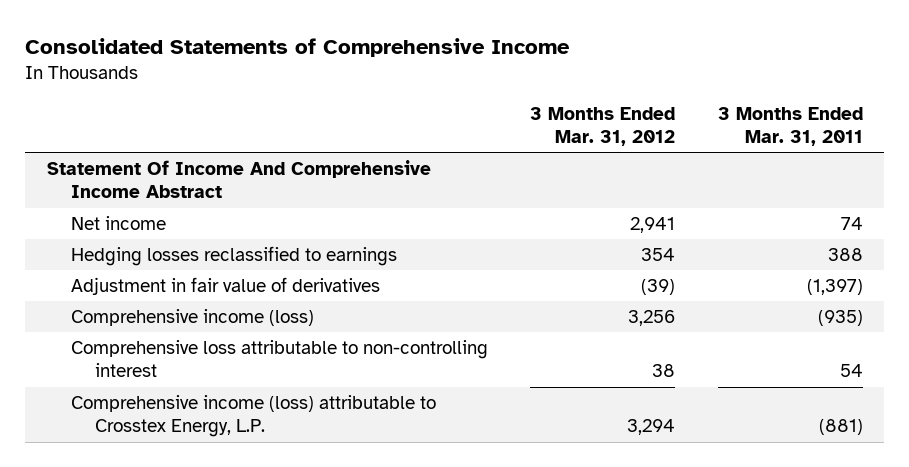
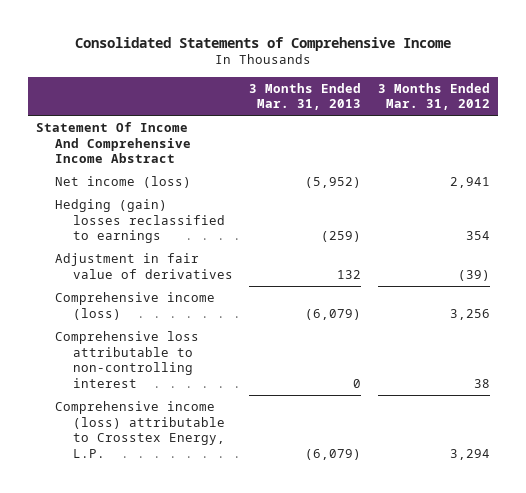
[717,106,863,147] 3 Months Ended Mar. 31, 2011 -> none
none -> [249,82,362,111] 3 Months Ended Mar. 31, 2013
[70,215,166,230] Net income -> [54,176,191,189] Net income (loss)
[70,245,397,266] Hedging losses reclassified to earnings -> [54,199,226,244] Hedging (gain) losses reclassified to earnings

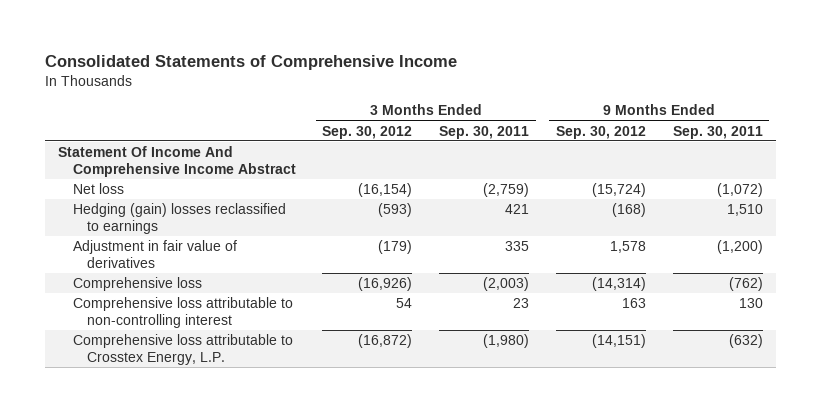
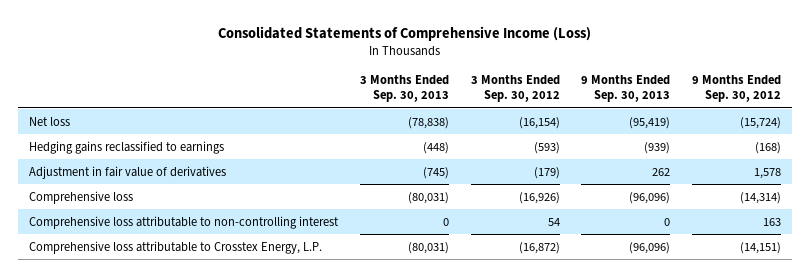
[44,54,457,70] Consolidated Statements of Comprehensive Income -> [218,25,592,41] Consolidated Statements of Comprehensive Income (Loss)
[439,125,530,139] Sep. 30, 2011 -> none
[672,125,763,139] Sep. 30, 2011 -> none
none -> [359,74,449,103] 3 Months Ended Sep. 30, 2013
none -> [581,74,671,103] 9 Months Ended Sep. 30, 2013
[58,146,296,177] Statement Of Income And Comprehensive Income Abstract -> none
[72,203,286,234] Hedging (gain) losses reclassified to earnings -> [29,140,225,154] Hedging gains reclassified to earnings

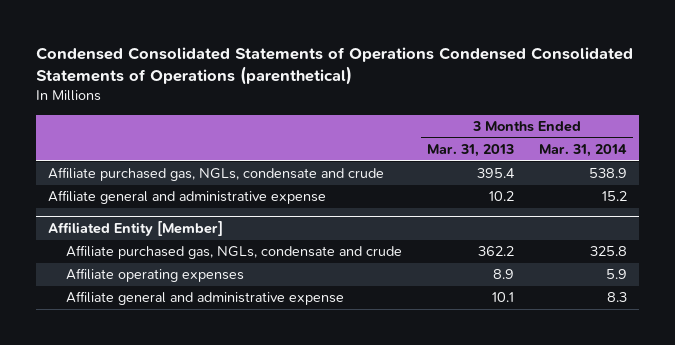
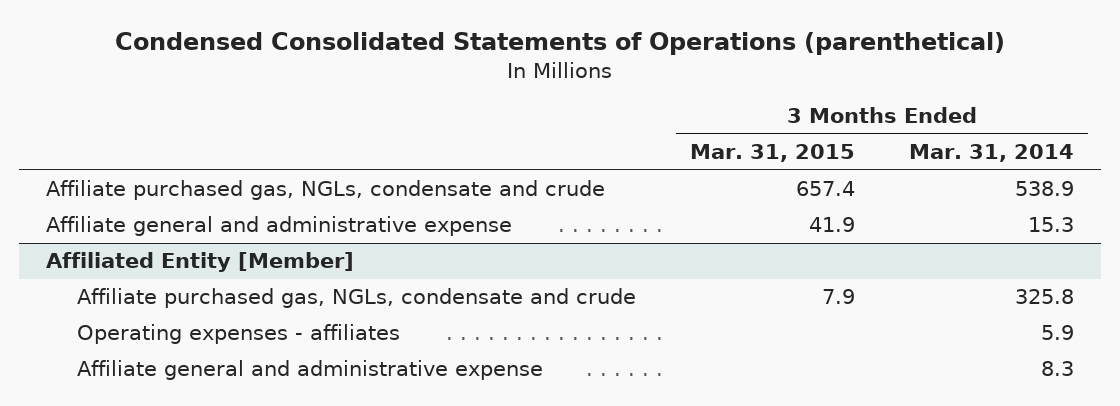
[36,46,634,85] Condensed Consolidated Statements of Operations Condensed Consolidated Statements of Operations (parenthetical) -> [115,32,1006,56] Condensed Consolidated Statements of Operations (parenthetical)
[426,144,514,158] Mar. 31, 2013 -> none
none -> [689,144,855,163] Mar. 31, 2015
[601,191,627,202] 15.2 -> [1028,217,1075,233] 15.3
[66,268,245,283] Affiliate operating expenses -> [76,324,400,345] Operating expenses - affiliates

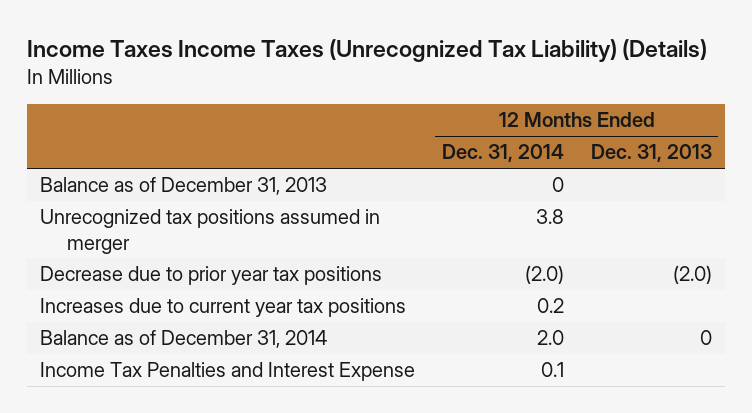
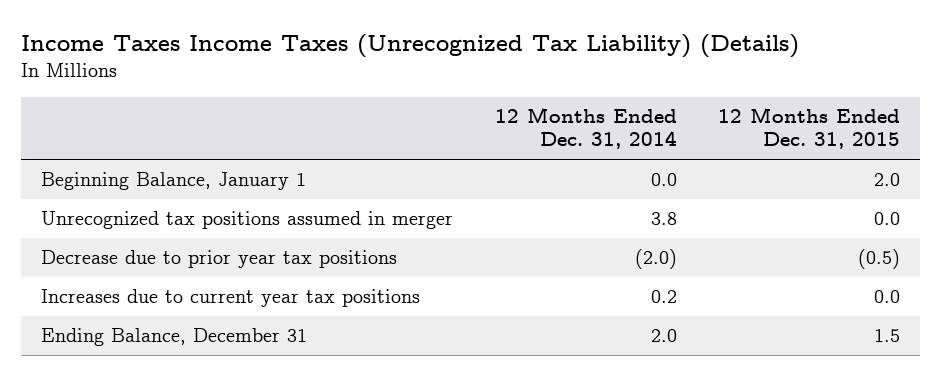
[590,144,712,163] Dec. 31, 2013 -> none
none -> [717,107,900,150] 12 Months Ended Dec. 31, 2015
[40,177,328,196] Balance as of December 31, 2013 -> none
none -> [41,172,307,191] Beginning Balance, January 1
[40,362,416,382] Income Tax Penalties and Interest Expense -> none
[40,330,328,349] Balance as of December 31, 2014 -> [41,328,308,347] Ending Balance, December 31

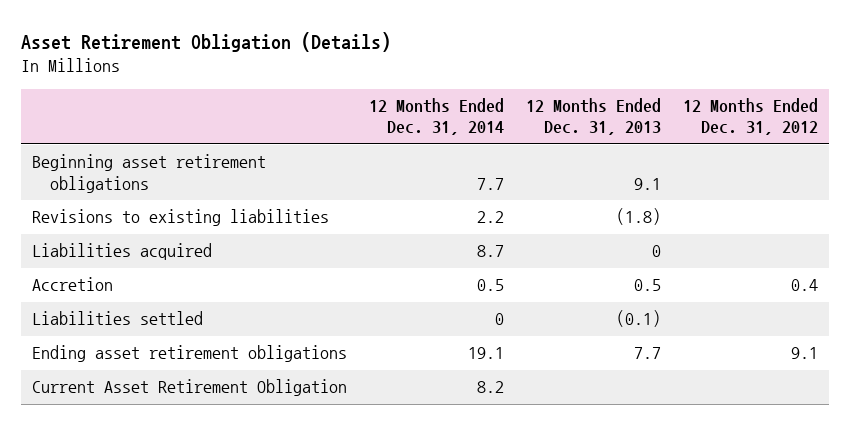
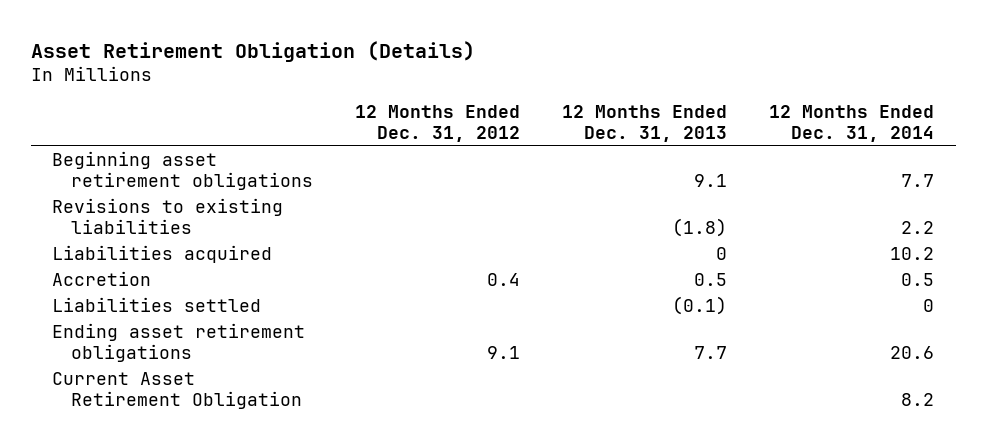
[477,245,505,258] 8.7 -> [890,247,935,261] 10.2
[468,347,505,360] 19.1 -> [890,346,935,360] 20.6

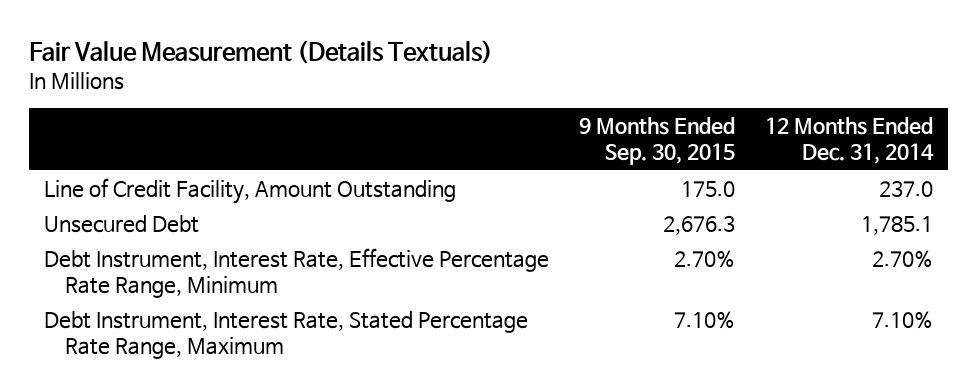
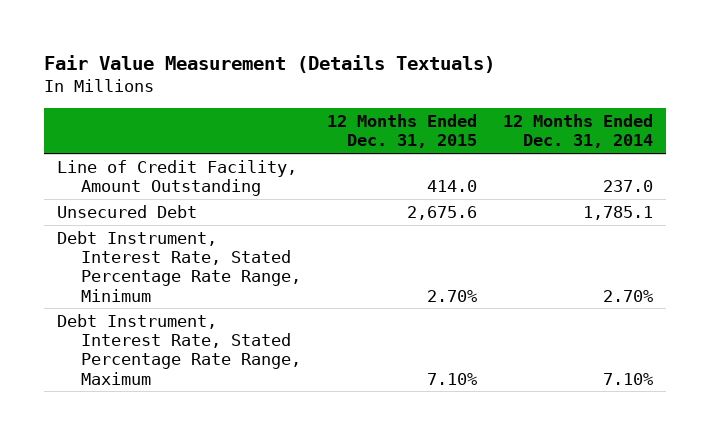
[579,117,736,166] 9 Months Ended Sep. 30, 2015 -> none
none -> [326,113,477,149] 12 Months Ended Dec. 31, 2015
[43,247,549,299] Debt Instrument, Interest Rate, Effective Percentage Rate Range, Minimum -> [57,230,301,302] Debt Instrument, Interest Rate, Stated Percentage Rate Range, Minimum

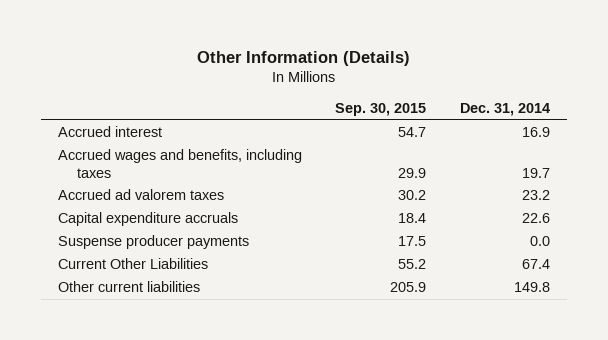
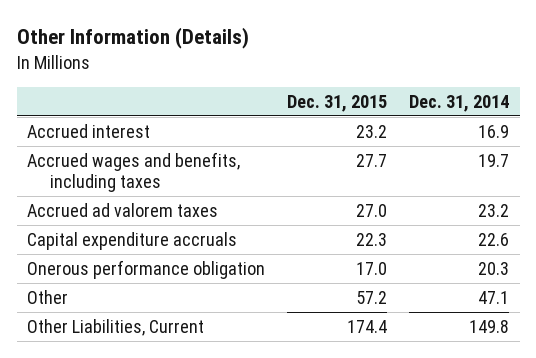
[335,103,427,117] Sep. 30, 2015 -> none
none -> [287,94,388,112] Dec. 31, 2015
[57,235,249,250] Suspense producer payments -> none
none -> [27,259,266,279] Onerous performance obligation
[57,258,208,270] Current Other Liabilities -> [27,289,69,304] Other
[522,259,551,270] 67.4 -> [477,290,509,304] 47.1
[57,281,200,293] Other current liabilities -> [27,318,205,336] Other Liabilities, Current

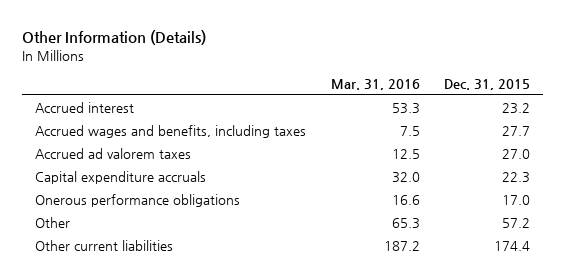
[408,94,509,112] Dec. 31, 2014 -> none
none -> [330,79,420,91] Mar. 31, 2016
[27,259,266,279] Onerous performance obligation -> [34,193,240,207] Onerous performance obligations
[27,318,205,336] Other Liabilities, Current -> [34,239,173,251] Other current liabilities

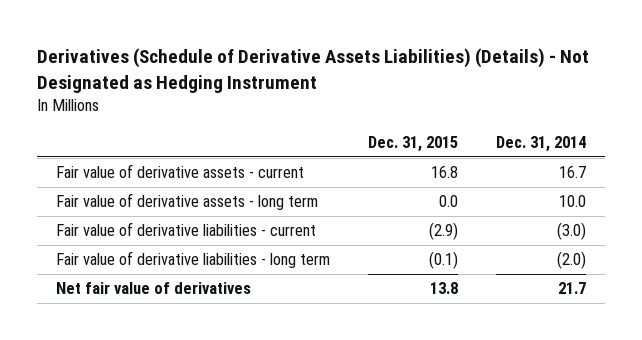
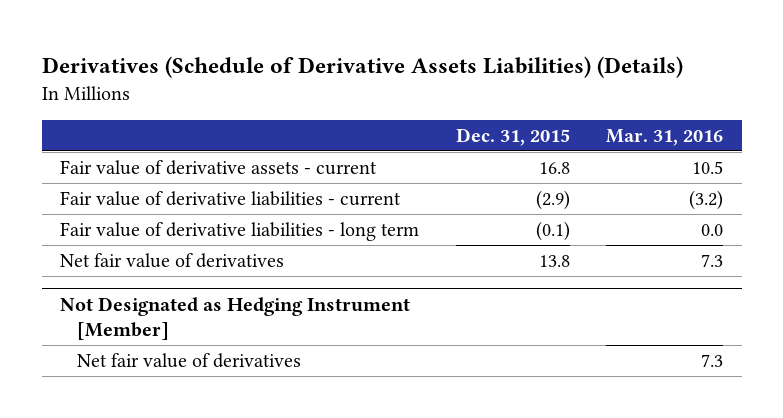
[37,48,590,93] Derivatives (Schedule of Derivative Assets Liabilities) (Details) - Not Designated as Hedging Instrument -> [41,55,683,78] Derivatives (Schedule of Derivative Assets Liabilities) (Details)
[496,136,587,153] Dec. 31, 2014 -> none
none -> [606,129,724,147] Mar. 31, 2016
[56,193,319,211] Fair value of derivative assets - long term -> none
none -> [59,296,410,341] Not Designated as Hedging Instrument [Member]
none -> [76,352,301,368] Net fair value of derivatives

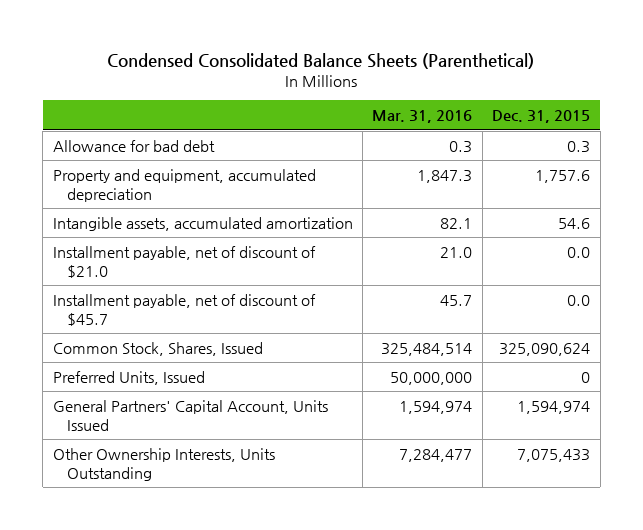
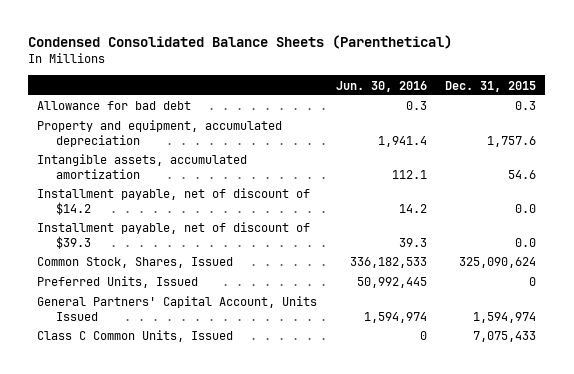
[372,110,473,124] Mar. 31, 2016 -> none
none -> [335,80,427,92] Jun. 30, 2016
[52,245,316,278] Installment payable, net of discount of $21.0 -> [37,188,311,215] Installment payable, net of discount of $14.2
[52,293,316,326] Installment payable, net of discount of $45.7 -> [37,222,311,249] Installment payable, net of discount of $39.3
[52,447,275,481] Other Ownership Interests, Units Outstanding -> [37,330,234,343] Class C Common Units, Issued

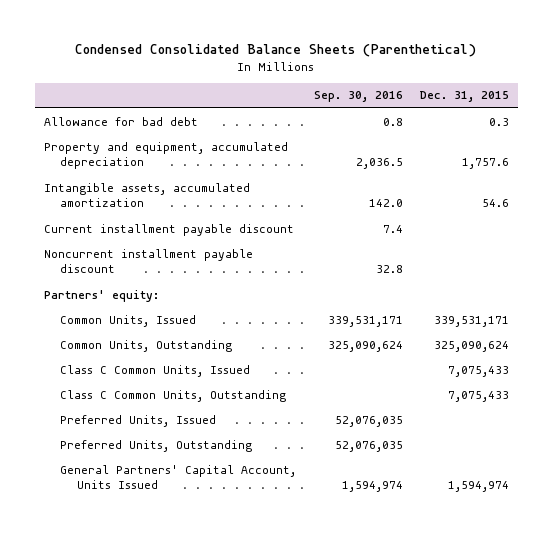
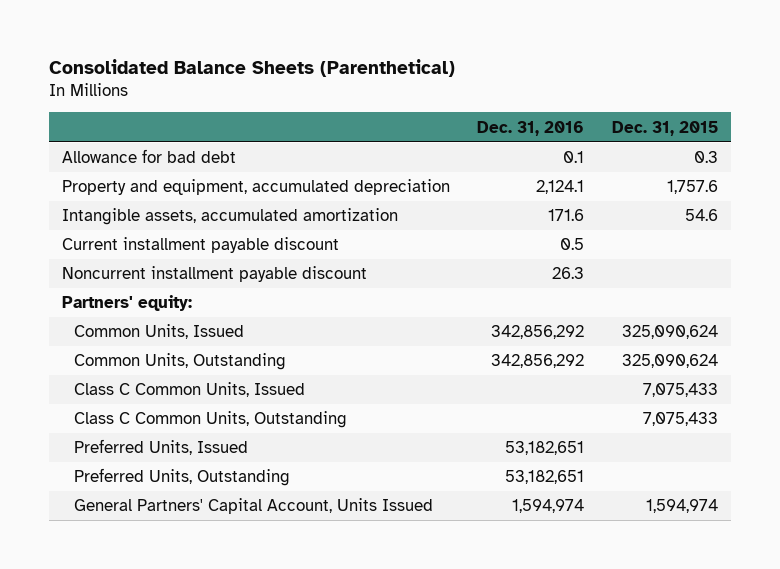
[75,44,477,58] Condensed Consolidated Balance Sheets (Parenthetical) -> [48,59,455,78] Consolidated Balance Sheets (Parenthetical)
[313,91,403,103] Sep. 30, 2016 -> none
none -> [477,120,585,136] Dec. 31, 2016
[433,315,509,327] 339,531,171 -> [621,325,718,340] 325,090,624

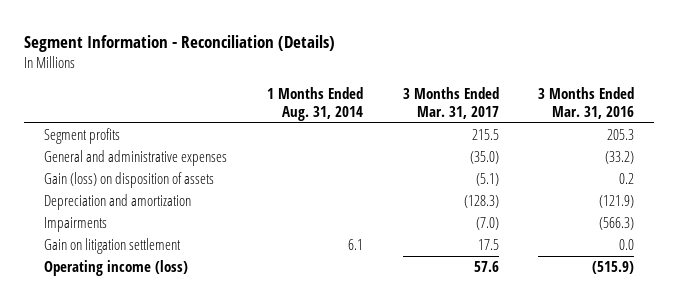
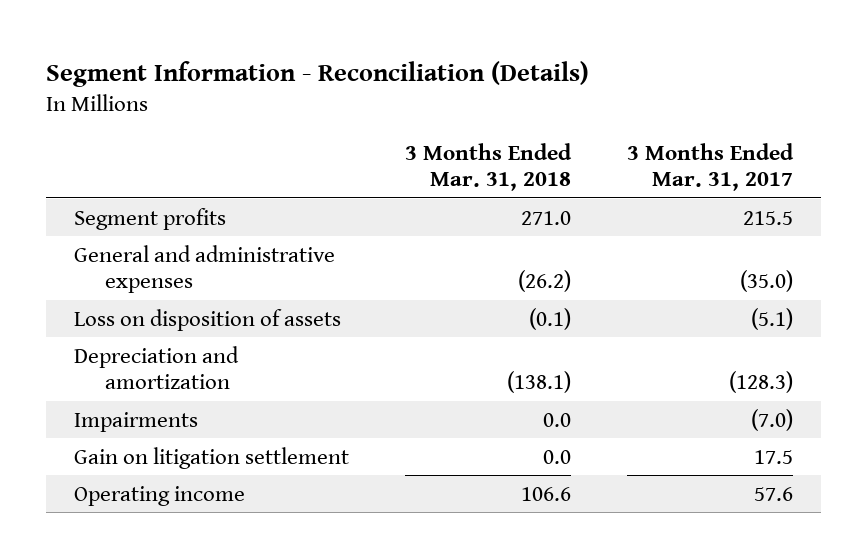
[266,87,363,121] 1 Months Ended Aug. 31, 2014 -> none
[538,87,635,119] 3 Months Ended Mar. 31, 2016 -> none
none -> [404,142,572,192] 3 Months Ended Mar. 31, 2018
[44,172,215,189] Gain (loss) on disposition of assets -> [73,308,341,331] Loss on disposition of assets
[44,260,189,277] Operating income (loss) -> [73,485,245,506] Operating income

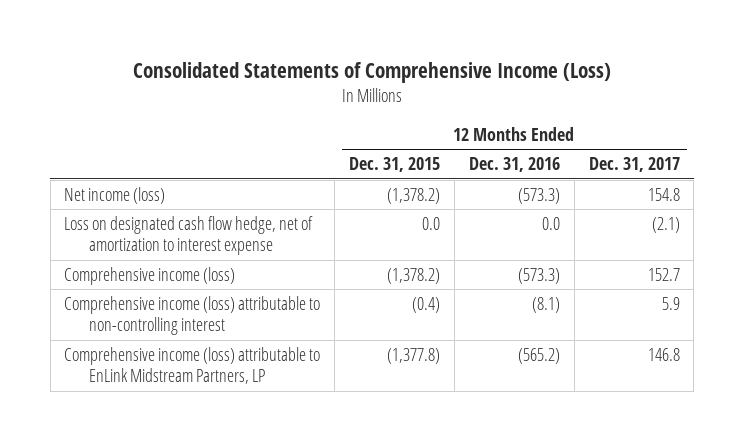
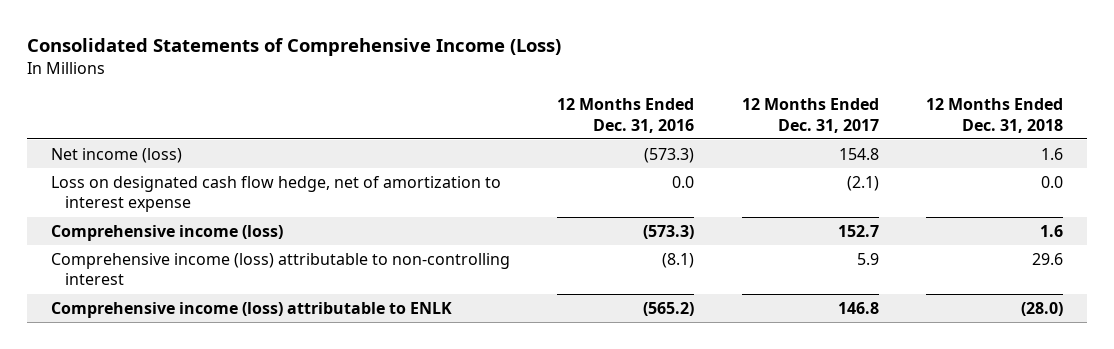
[349,157,441,173] Dec. 31, 2015 -> none
none -> [926,97,1064,133] 12 Months Ended Dec. 31, 2018
[64,347,321,385] Comprehensive income (loss) attributable to EnLink Midstream Partners, LP -> [50,301,452,318] Comprehensive income (loss) attributable to ENLK

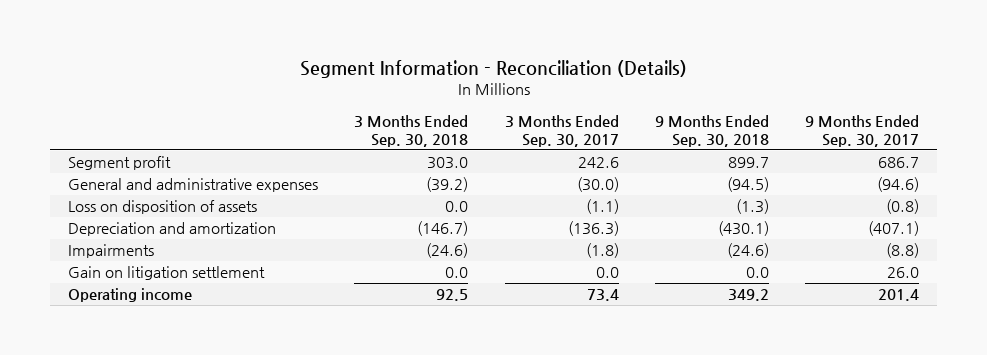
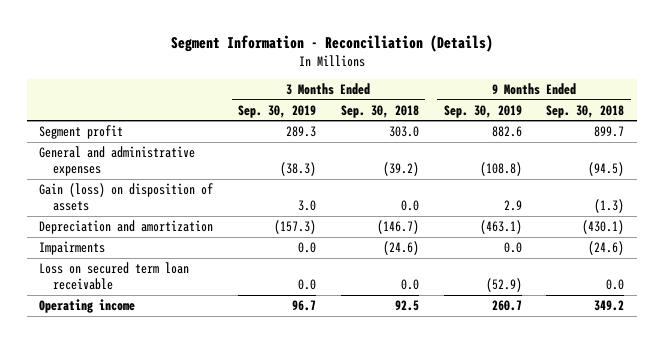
[504,114,619,147] 3 Months Ended Sep. 30, 2017 -> none
[805,114,920,147] 9 Months Ended Sep. 30, 2017 -> none
none -> [237,104,316,118] Sep. 30, 2019
none -> [443,104,522,118] Sep. 30, 2019
[68,200,258,215] Loss on disposition of assets -> [39,183,214,212] Gain (loss) on disposition of assets
[68,266,266,281] Gain on litigation settlement -> none
none -> [39,262,190,291] Loss on secured term loan receivable

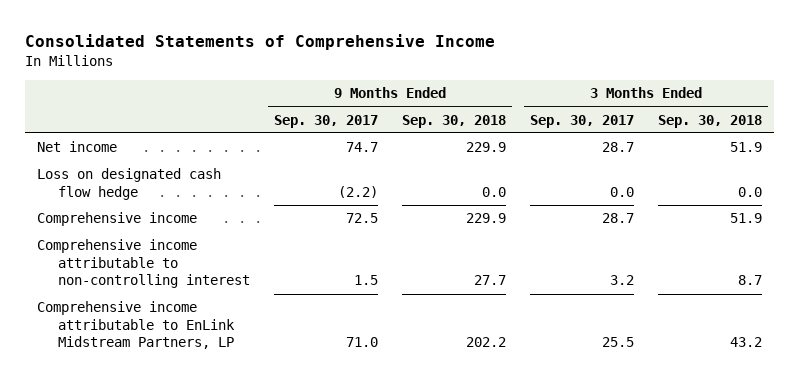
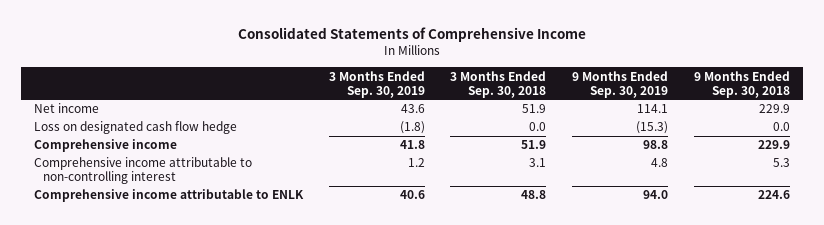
[274,114,379,128] Sep. 30, 2017 -> none
[530,114,635,128] Sep. 30, 2017 -> none
none -> [328,70,425,98] 3 Months Ended Sep. 30, 2019
none -> [572,70,669,98] 9 Months Ended Sep. 30, 2019
[474,275,507,286] 27.7 -> [773,158,791,168] 5.3
[738,275,763,286] 8.7 -> [529,158,547,168] 3.1
[36,301,236,350] Comprehensive income attributable to EnLink Midstream Partners, LP -> [33,189,304,203] Comprehensive income attributable to ENLK
[466,337,507,348] 202.2 -> [758,190,791,200] 224.6
[730,337,763,348] 43.2 -> [521,190,547,200] 48.8

